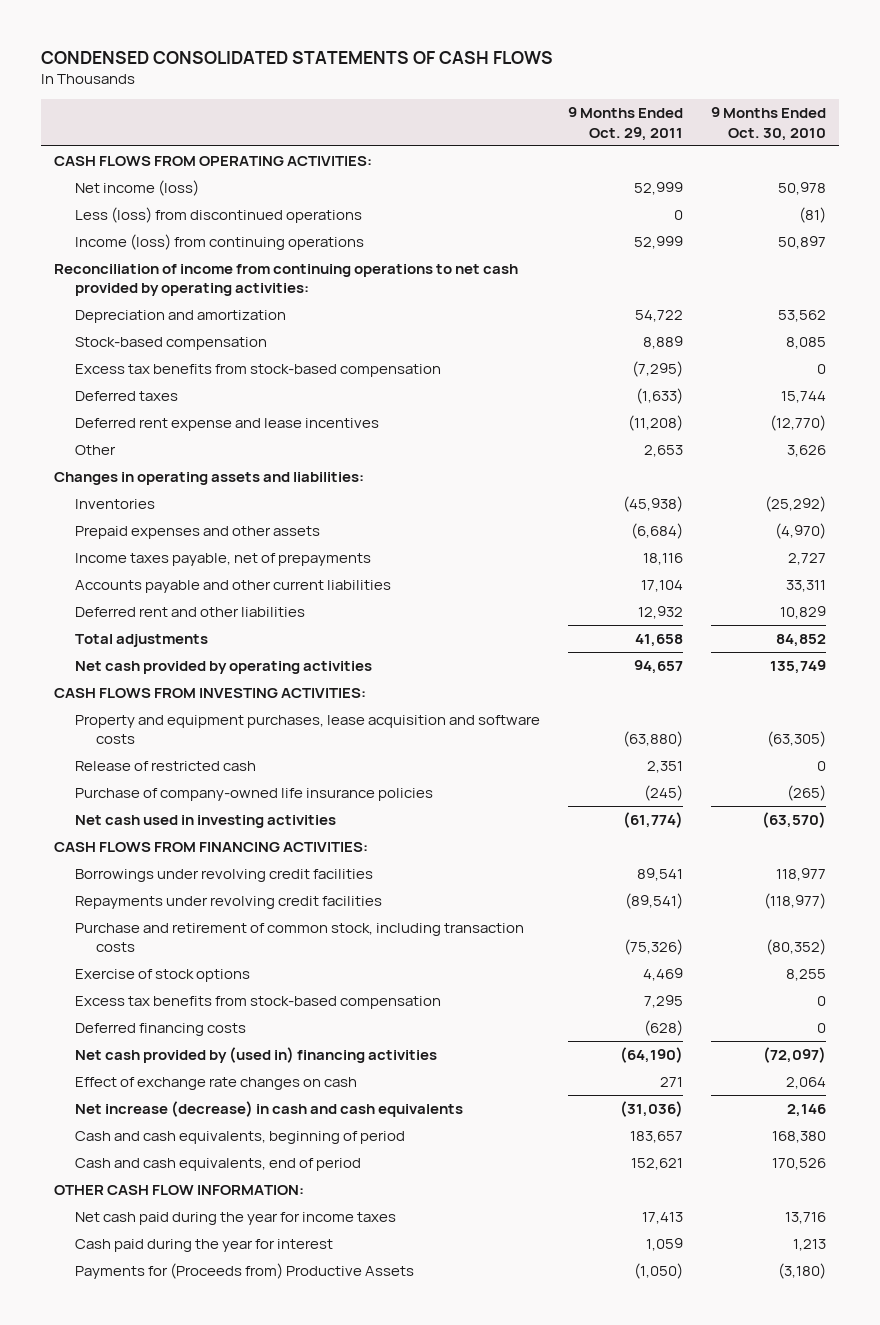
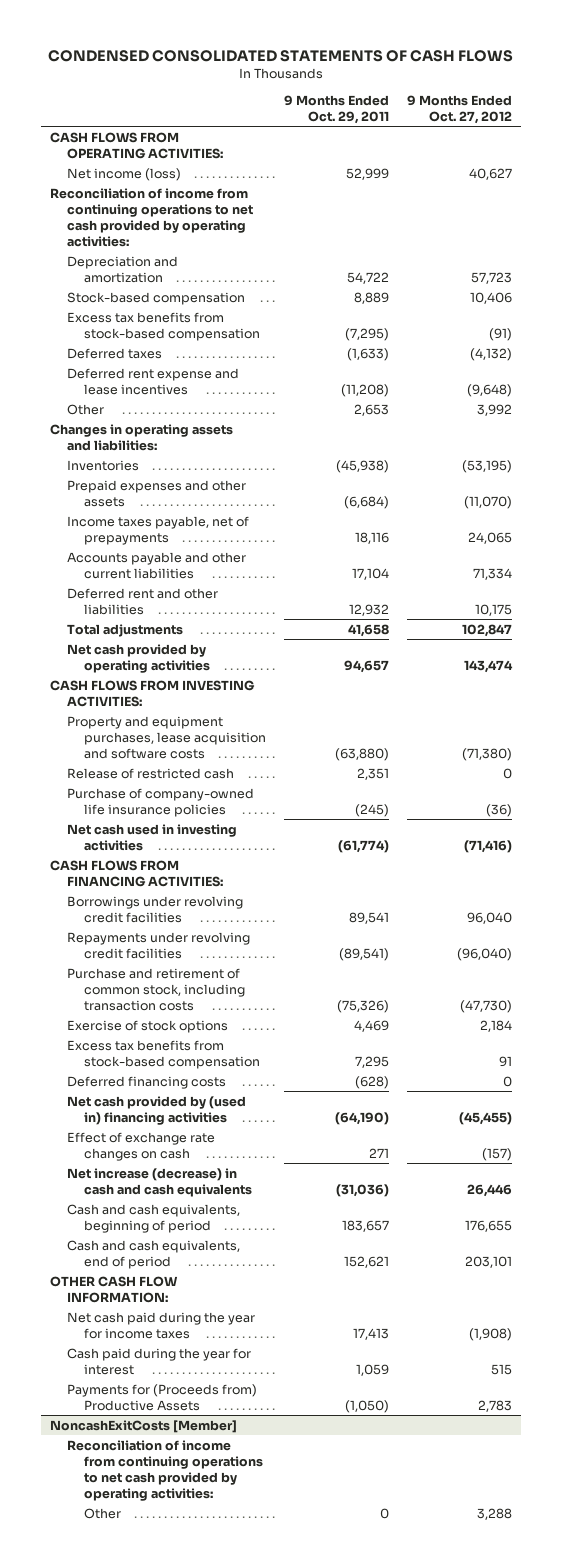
[710,107,826,141] 9 Months Ended Oct. 30, 2010 -> none
none -> [406,94,512,124] 9 Months Ended Oct. 27, 2012
[75,206,363,223] Less (loss) from discontinued operations -> none
[75,233,365,250] Income (loss) from continuing operations -> none
none -> [50,1419,238,1433] NoncashExitCosts [Member]
none -> [66,1439,263,1501] Reconciliation of income from continuing operations to net cash provided by operating activities:
none -> [83,1507,121,1519] Other

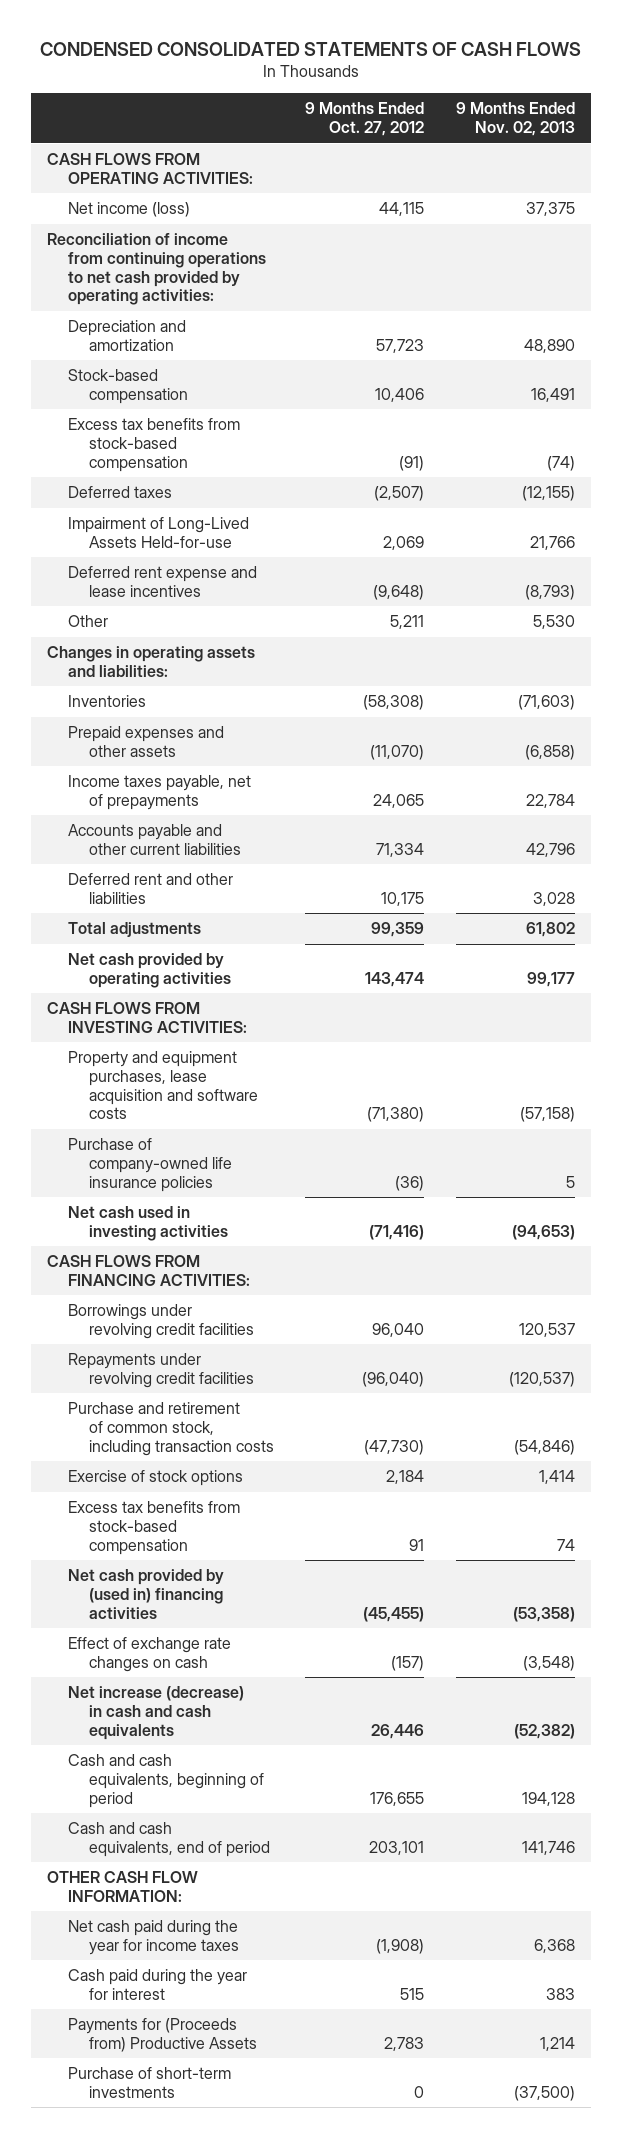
[283,94,389,124] 9 Months Ended Oct. 29, 2011 -> none
none -> [456,102,576,137] 9 Months Ended Nov. 02, 2013
[468,167,512,180] 40,627 -> [379,202,425,217] 44,115
[469,347,512,361] (4,132) -> [374,486,425,502] (2,507)
none -> [67,517,249,548] Impairment of Long-Lived Assets Held-for-use
[476,403,512,416] 3,992 -> [390,615,425,630] 5,211
[461,459,512,473] (53,195) -> [363,695,425,711] (58,308)
[461,623,512,637] 102,847 -> [371,922,425,938] 99,359
[66,767,234,779] Release of restricted cash -> none
[66,1075,226,1089] Deferred financing costs -> none
[50,1419,238,1433] NoncashExitCosts [Member] -> none
[66,1439,263,1501] Reconciliation of income from continuing operations to net cash provided by operating activities: -> none
[83,1507,121,1519] Other -> none
none -> [67,2067,231,2098] Purchase of short-term investments

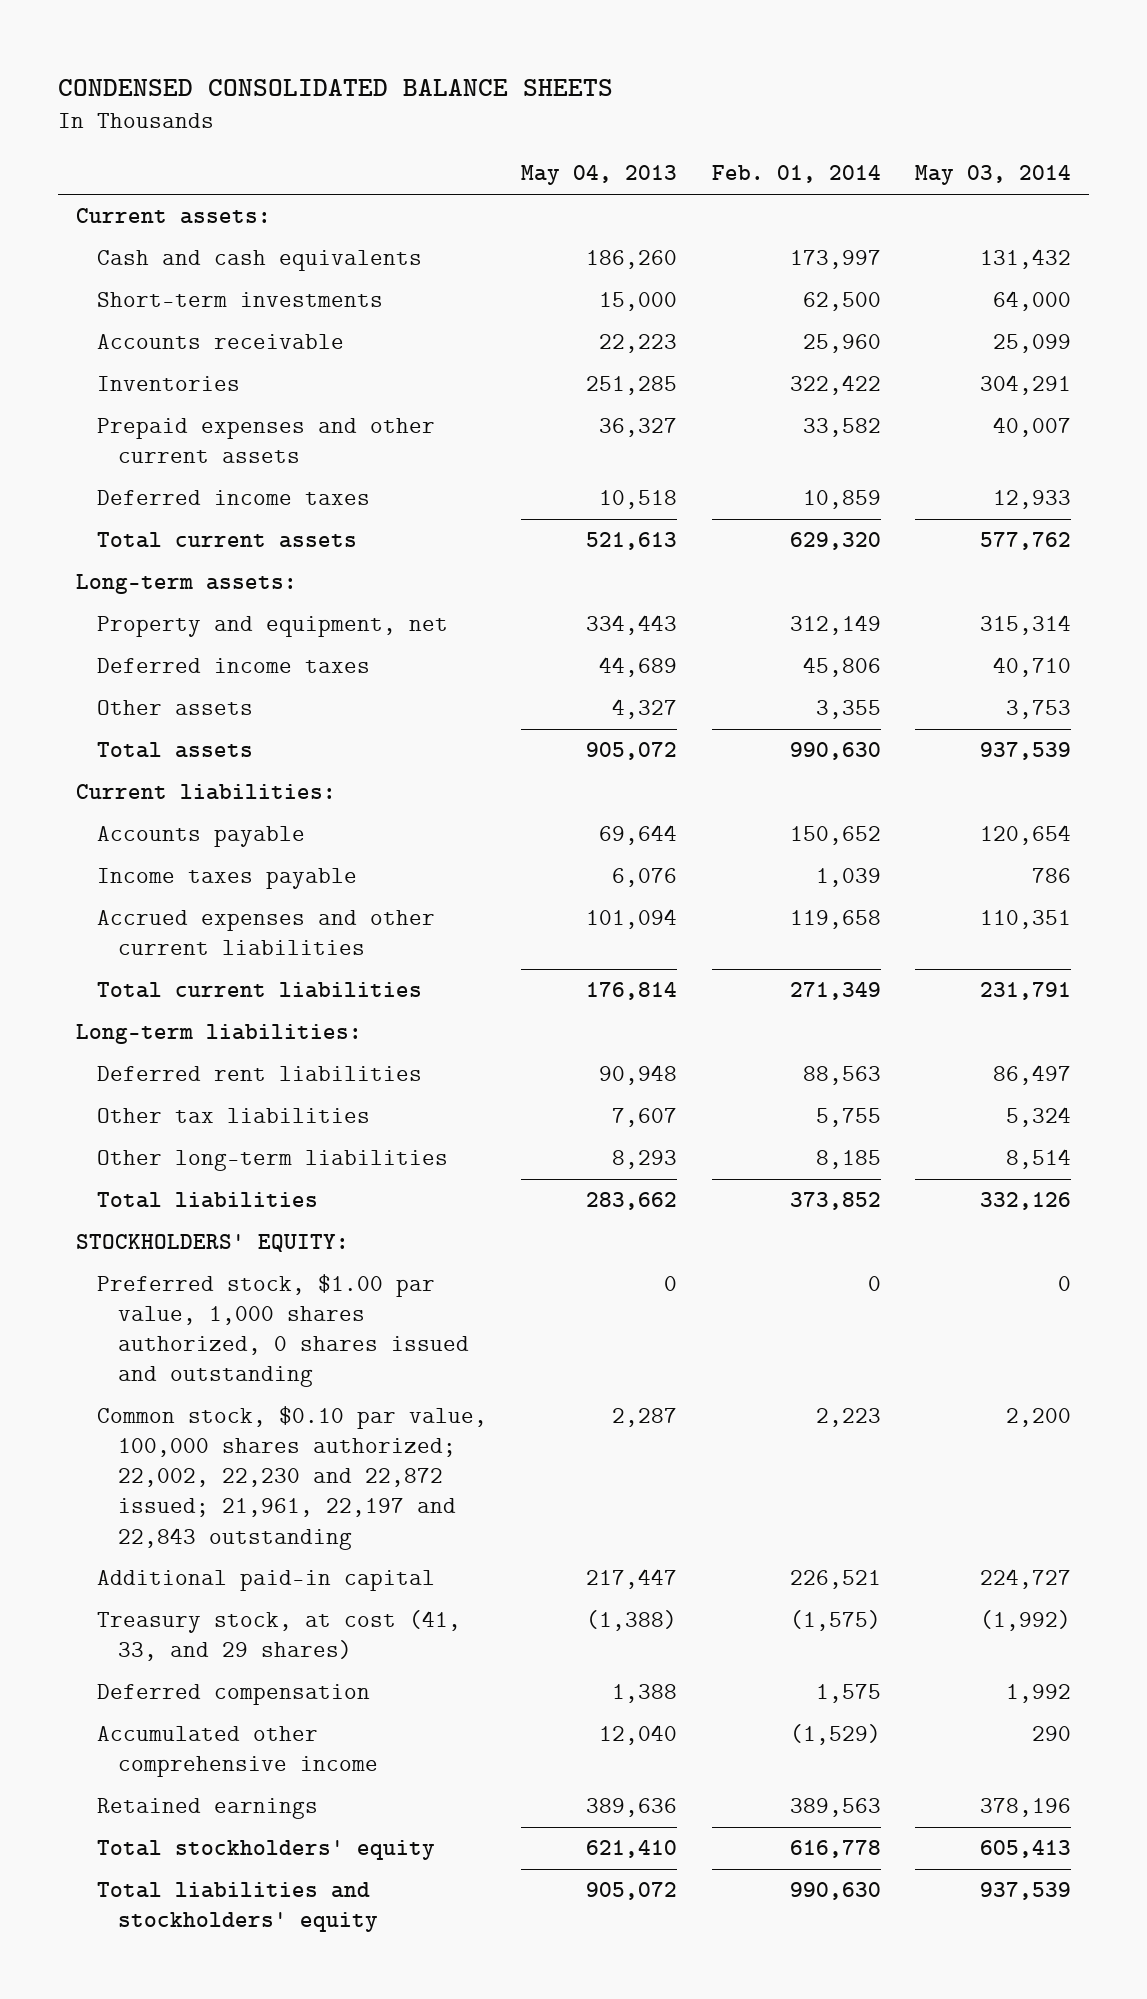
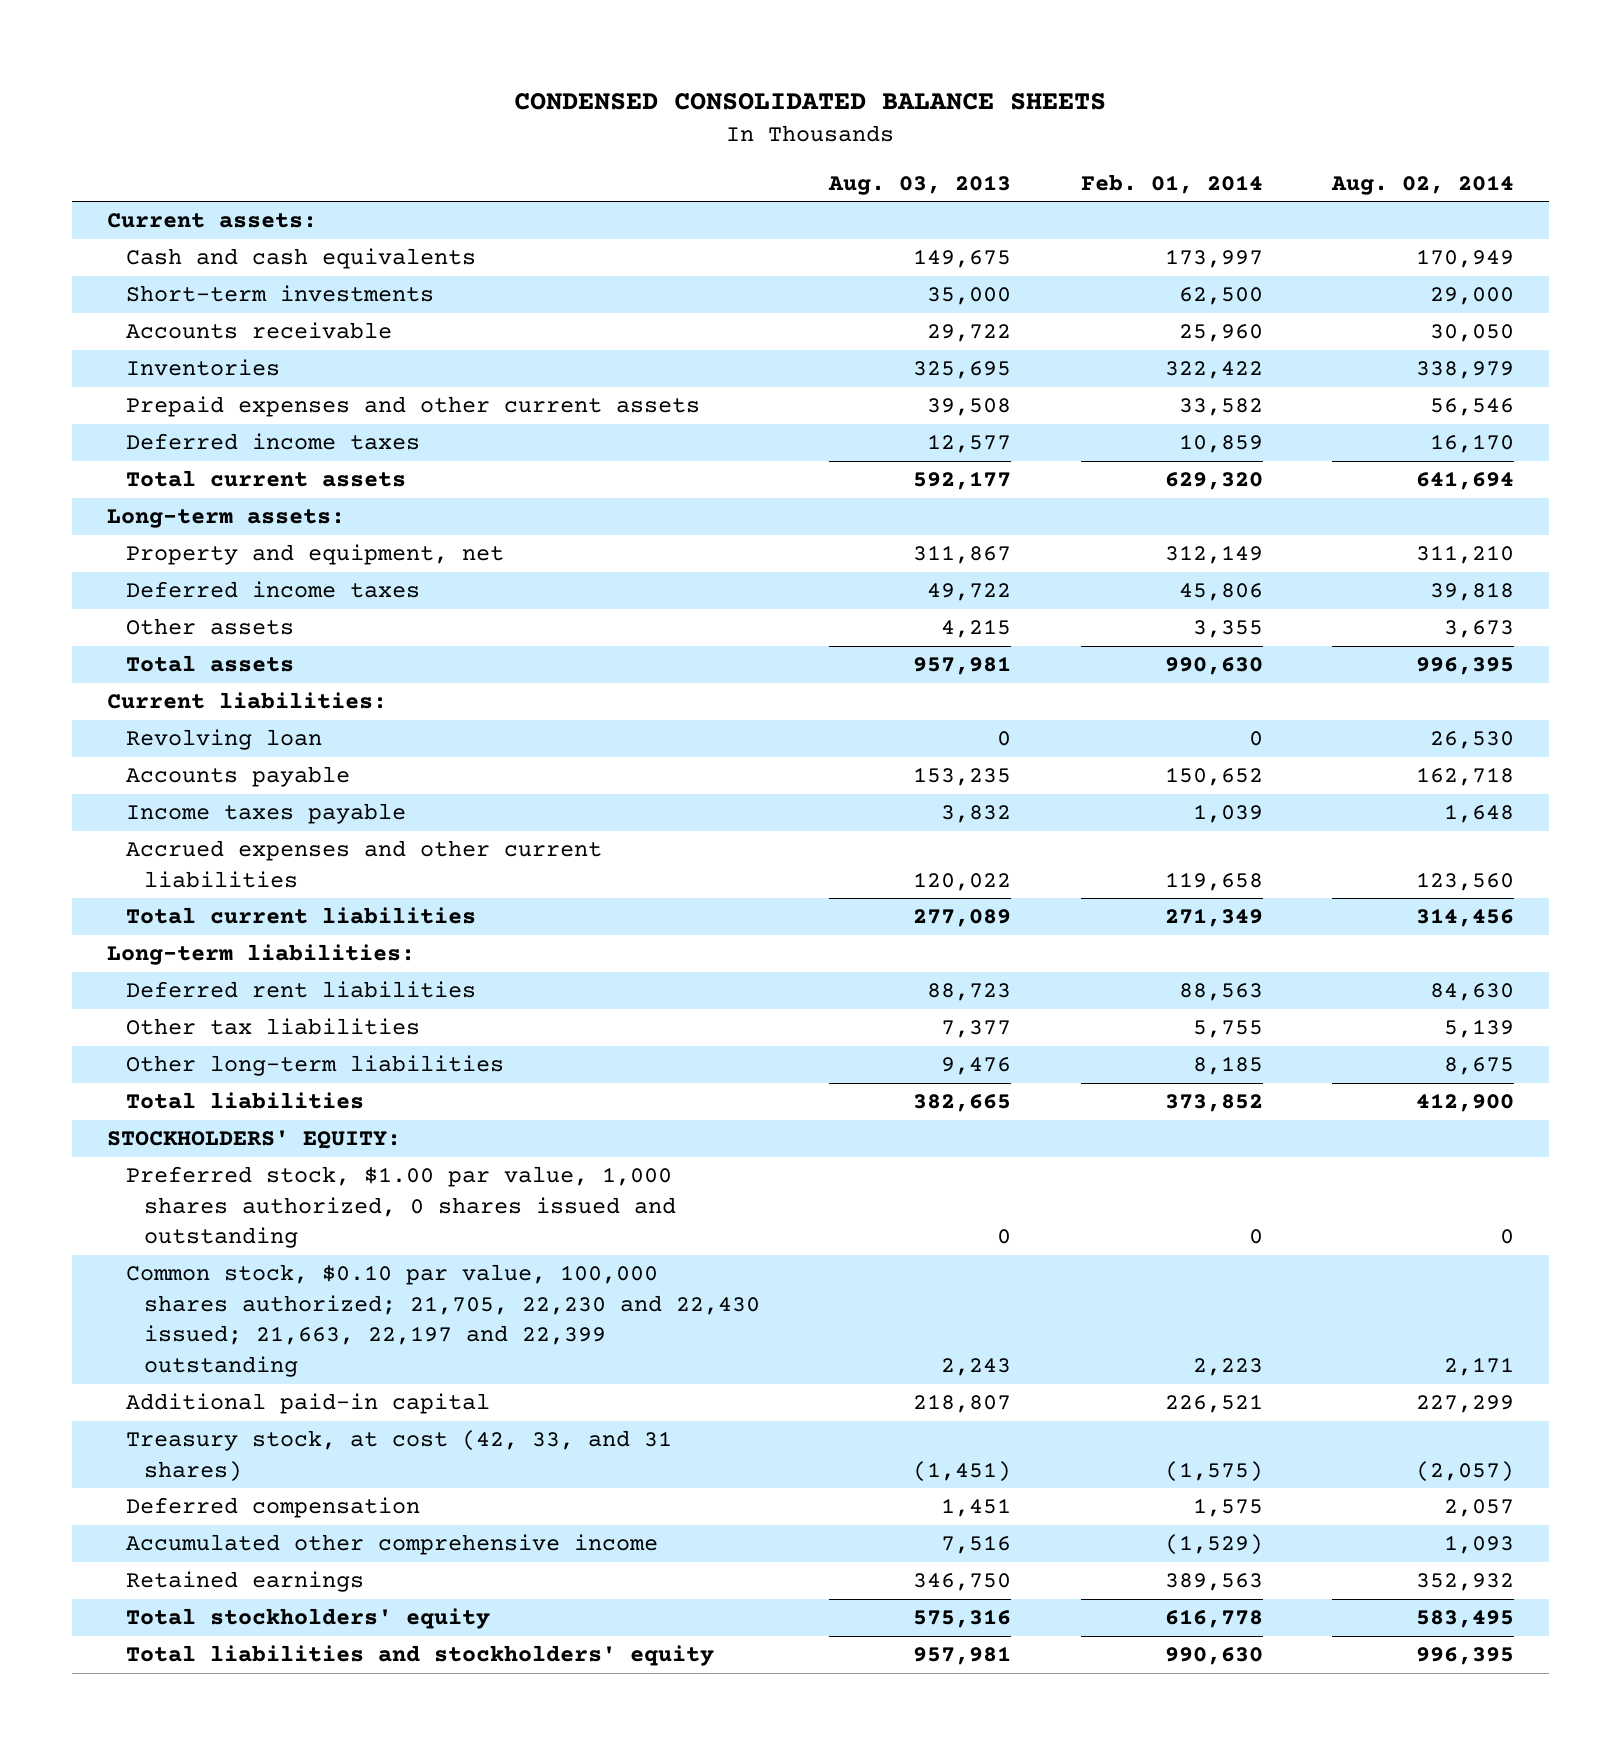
[521,165,678,186] May 04, 2013 -> none
[915,165,1072,186] May 03, 2014 -> none
none -> [828,174,1012,195] Aug. 03, 2013
none -> [1330,174,1514,195] Aug. 02, 2014
none -> [125,729,322,751] Revolving loan
[96,1406,487,1550] Common stock, $0.10 par value, 100,000 shares authorized; 22,002, 22,230 and 22,872 issued; 21,961, 22,197 and 22,843 outstanding -> [125,1264,761,1378] Common stock, $0.10 par value, 100,000 shares authorized; 21,705, 22,230 and 22,430 issued; 21,663, 22,197 and 22,399 outstanding
[96,1610,461,1662] Treasury stock, at cost (41, 33, and 29 shares) -> [125,1430,672,1482] Treasury stock, at cost (42, 33, and 31 shares)

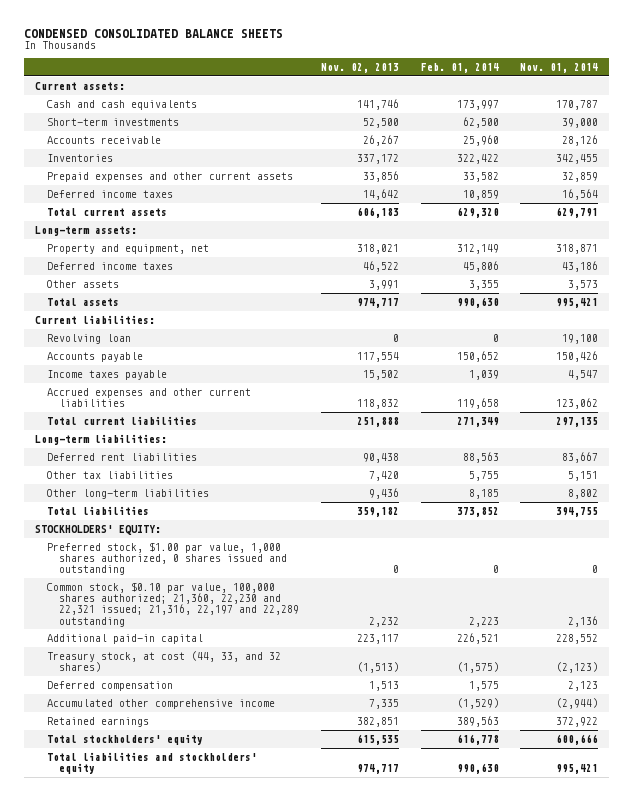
[828,174,1012,195] Aug. 03, 2013 -> none
[1330,174,1514,195] Aug. 02, 2014 -> none
none -> [320,63,399,74] Nov. 02, 2013
none -> [520,63,599,74] Nov. 01, 2014
[125,1264,761,1378] Common stock, $0.10 par value, 100,000 shares authorized; 21,705, 22,230 and 22,430 issued; 21,663, 22,197 and 22,399 outstanding -> [46,581,300,627] Common stock, $0.10 par value, 100,000 shares authorized; 21,360, 22,230 and 22,321 issued; 21,316, 22,197 and 22,289 outstanding
[125,1430,672,1482] Treasury stock, at cost (42, 33, and 31 shares) -> [46,650,281,673] Treasury stock, at cost (44, 33, and 32 shares)

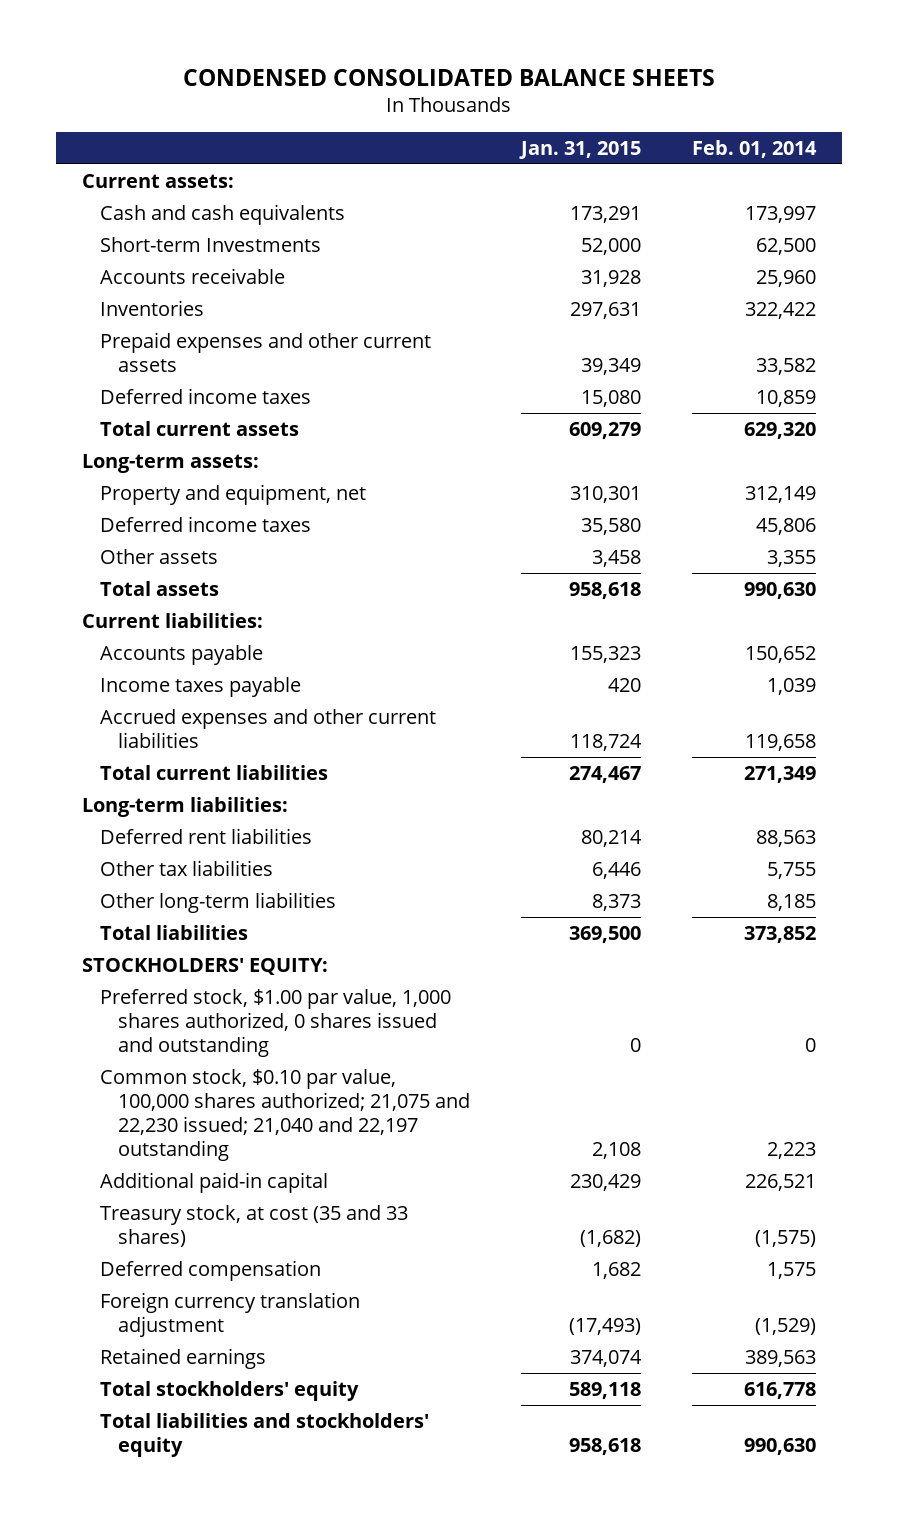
[320,63,399,74] Nov. 02, 2013 -> none
[520,63,599,74] Nov. 01, 2014 -> none
none -> [518,140,641,159] Jan. 31, 2015
[46,117,179,126] Short-term investments -> [99,236,321,252] Short-term Investments
[46,333,131,344] Revolving loan -> none
[46,581,300,627] Common stock, $0.10 par value, 100,000 shares authorized; 21,360, 22,230 and 22,321 issued; 21,316, 22,197 and 22,289 outstanding -> [99,1068,470,1161] Common stock, $0.10 par value, 100,000 shares authorized; 21,075 and 22,230 issued; 21,040 and 22,197 outstanding
[46,650,281,673] Treasury stock, at cost (44, 33, and 32 shares) -> [99,1204,408,1247] Treasury stock, at cost (35 and 33 shares)
[46,698,275,709] Accumulated other comprehensive income -> [99,1291,360,1337] Foreign currency translation adjustment

